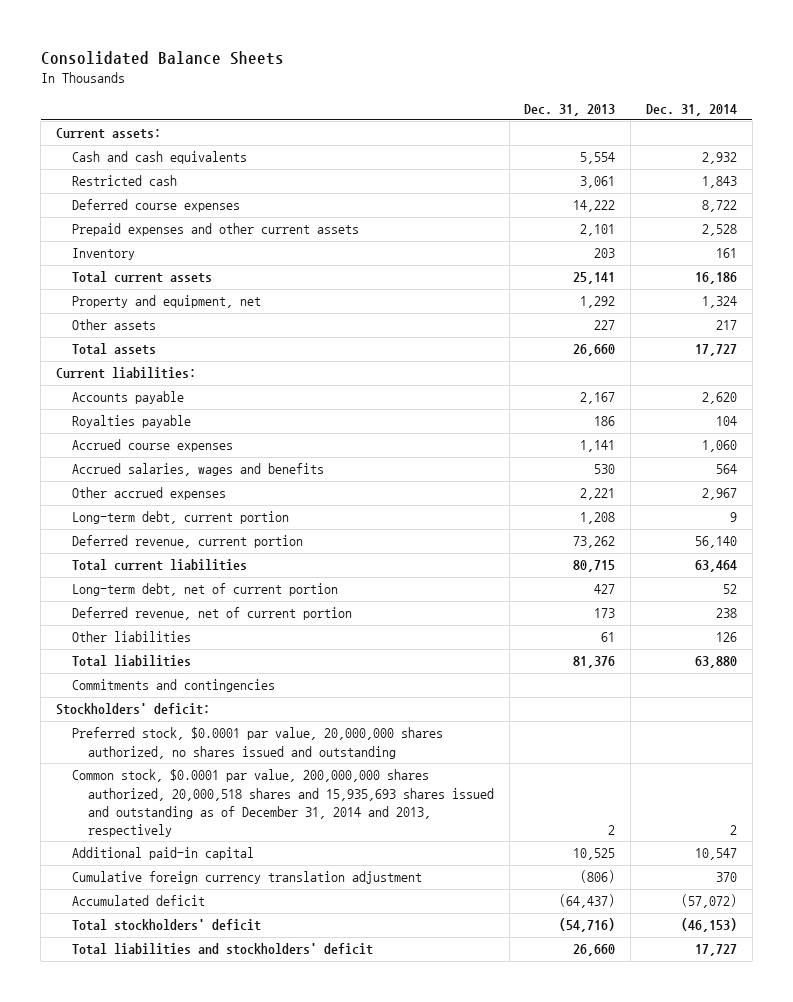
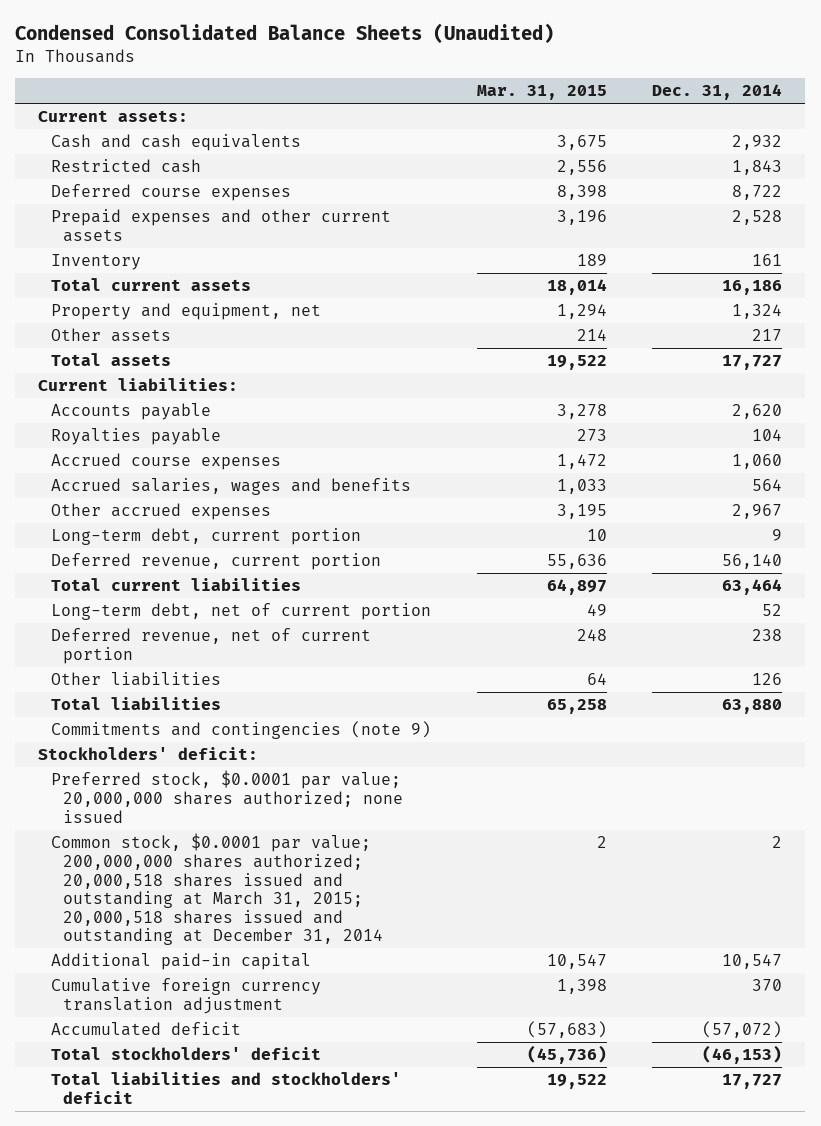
[40,50,284,65] Consolidated Balance Sheets -> [15,23,555,44] Condensed Consolidated Balance Sheets (Unaudited)
[524,103,616,116] Dec. 31, 2013 -> none
none -> [476,85,607,101] Mar. 31, 2015
[71,679,275,693] Commitments and contingencies -> [50,721,431,740] Commitments and contingencies (note 9)
[71,727,443,759] Preferred stock, $0.0001 par value, 20,000,000 shares authorized, no shares issued and outstanding -> [50,770,403,823] Preferred stock, $0.0001 par value; 20,000,000 shares authorized; none issued
[71,769,494,837] Common stock, $0.0001 par value, 200,000,000 shares authorized, 20,000,518 shares and 15,935,693 shares issued and outstanding as of December 31, 2014 and 2013, respectively -> [50,833,383,946] Common stock, $0.0001 par value; 200,000,000 shares authorized; 20,000,518 shares issued and outstanding at March 31, 2015; 20,000,518 shares issued and outstanding at December 31, 2014

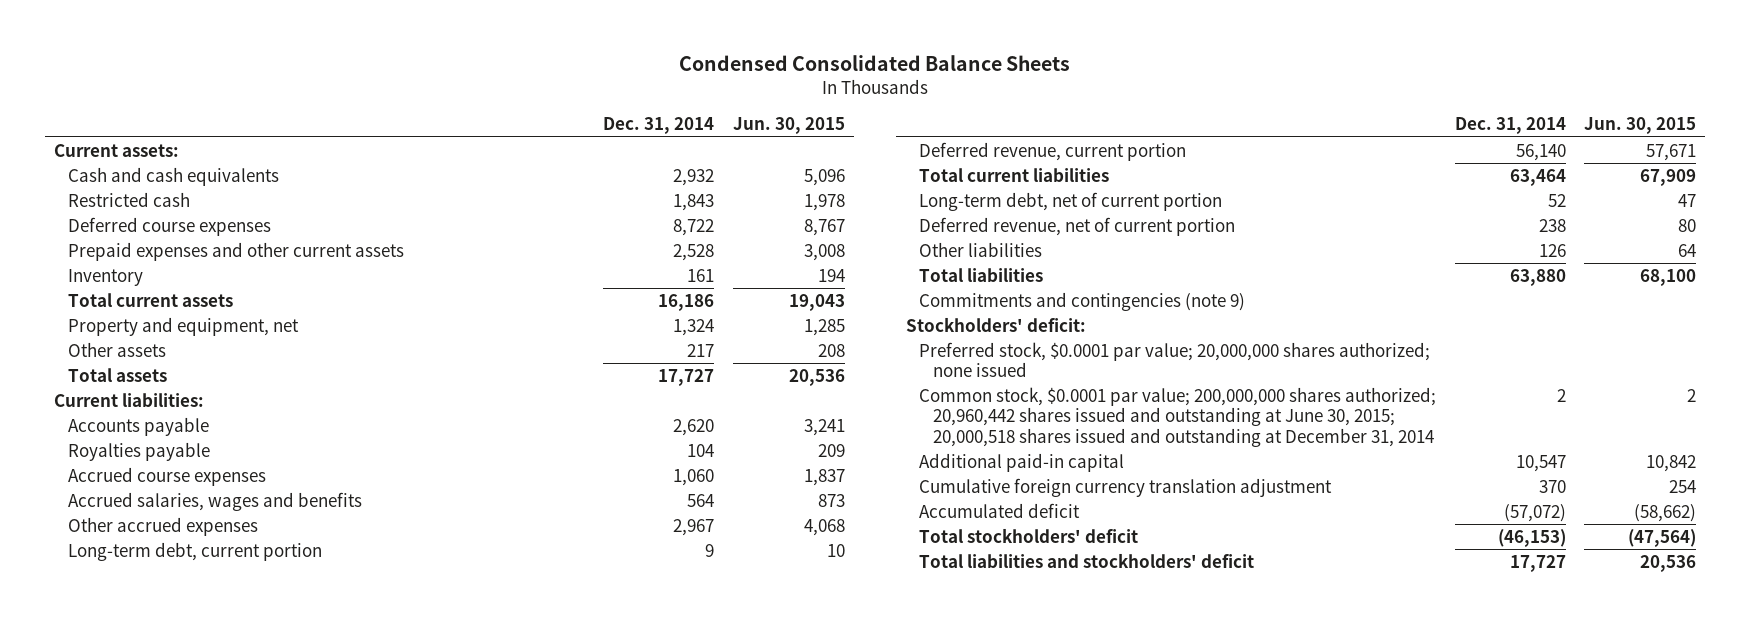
[15,23,555,44] Condensed Consolidated Balance Sheets (Unaudited) -> [679,55,1071,72] Condensed Consolidated Balance Sheets
[476,85,607,101] Mar. 31, 2015 -> none
none -> [732,117,845,135] Jun. 30, 2015
[50,833,383,946] Common stock, $0.0001 par value; 200,000,000 shares authorized; 20,000,518 shares issued and outstanding at March 31, 2015; 20,000,518 shares issued and outstanding at December 31, 2014 -> [919,386,1437,447] Common stock, $0.0001 par value; 200,000,000 shares authorized; 20,960,442 shares issued and outstanding at June 30, 2015; 20,000,518 shares issued and outstanding at December 31, 2014

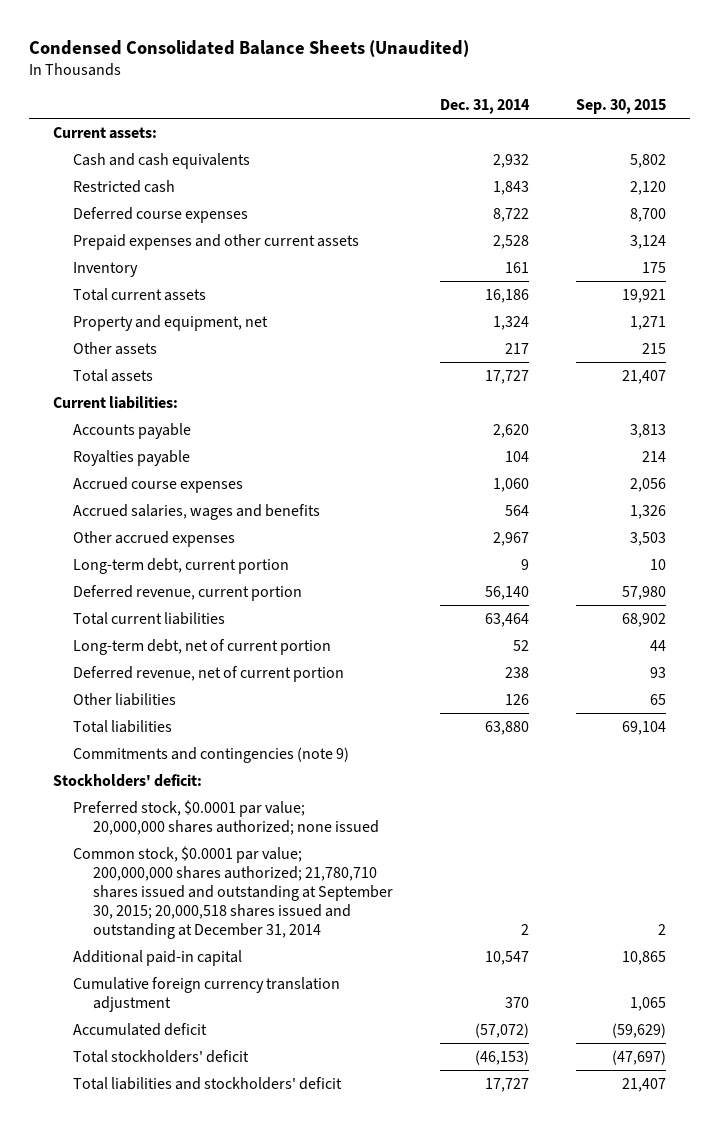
[679,55,1071,72] Condensed Consolidated Balance Sheets -> [29,39,470,57] Condensed Consolidated Balance Sheets (Unaudited)
[732,117,845,135] Jun. 30, 2015 -> none
none -> [576,99,667,115] Sep. 30, 2015
[919,386,1437,447] Common stock, $0.0001 par value; 200,000,000 shares authorized; 20,960,442 shares issued and outstanding at June 30, 2015; 20,000,518 shares issued and outstanding at December 31, 2014 -> [72,845,393,940] Common stock, $0.0001 par value; 200,000,000 shares authorized; 21,780,710 shares issued and outstanding at September 30, 2015; 20,000,518 shares issued and outstanding at December 31, 2014

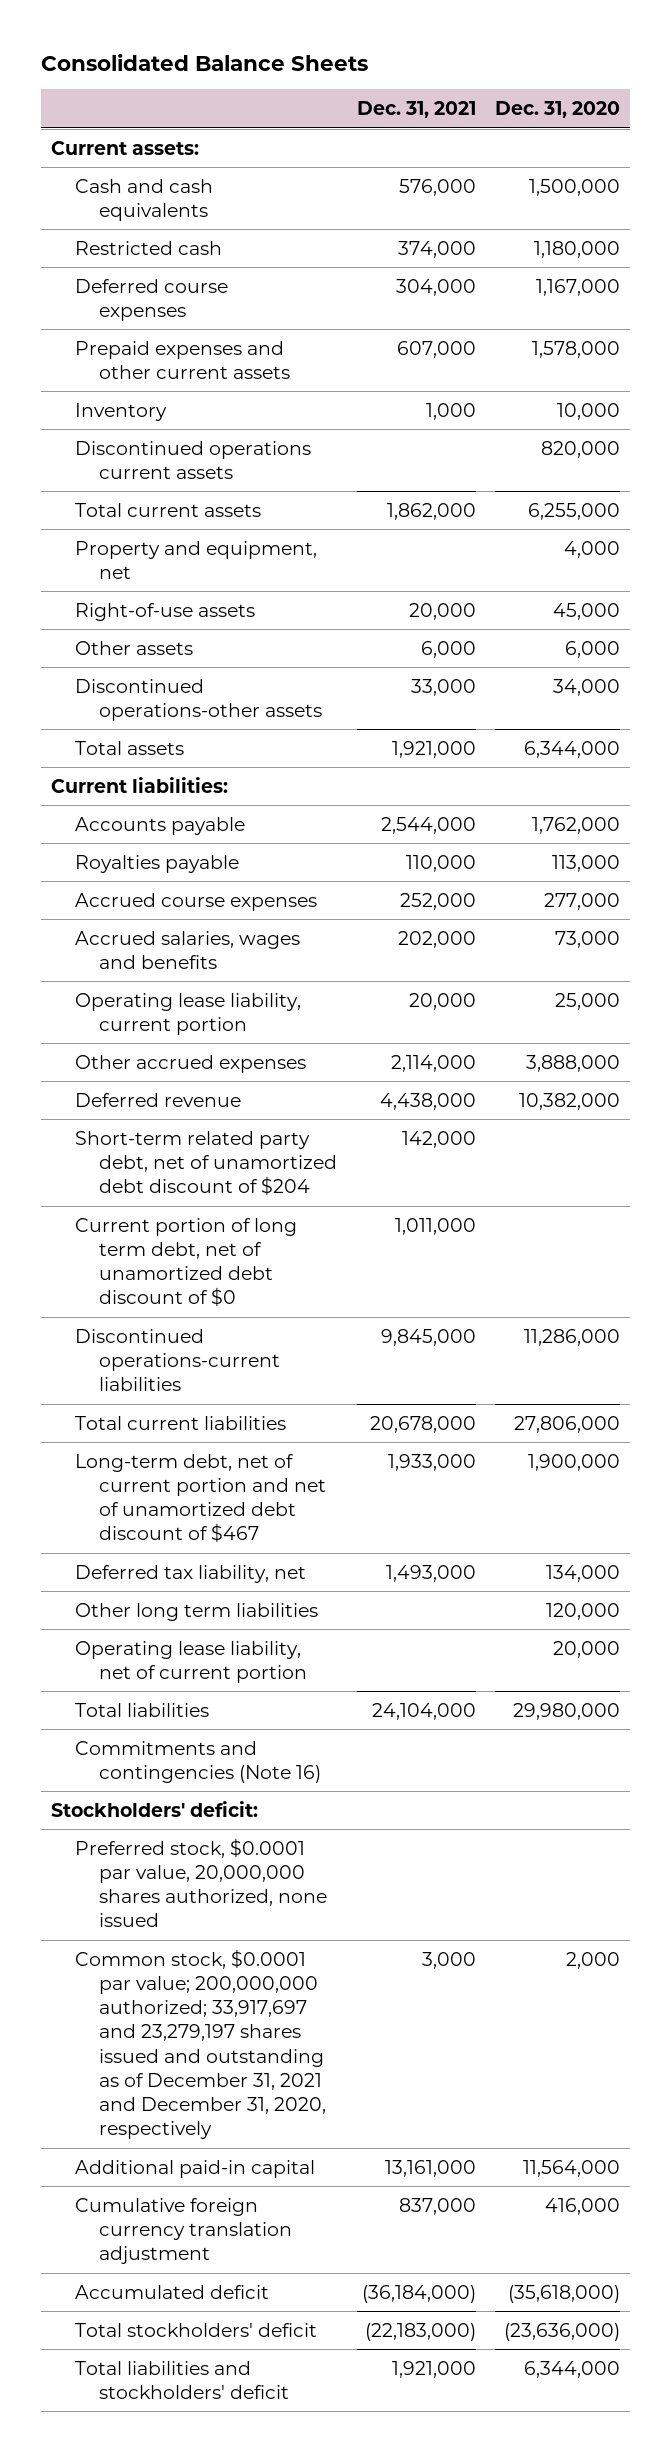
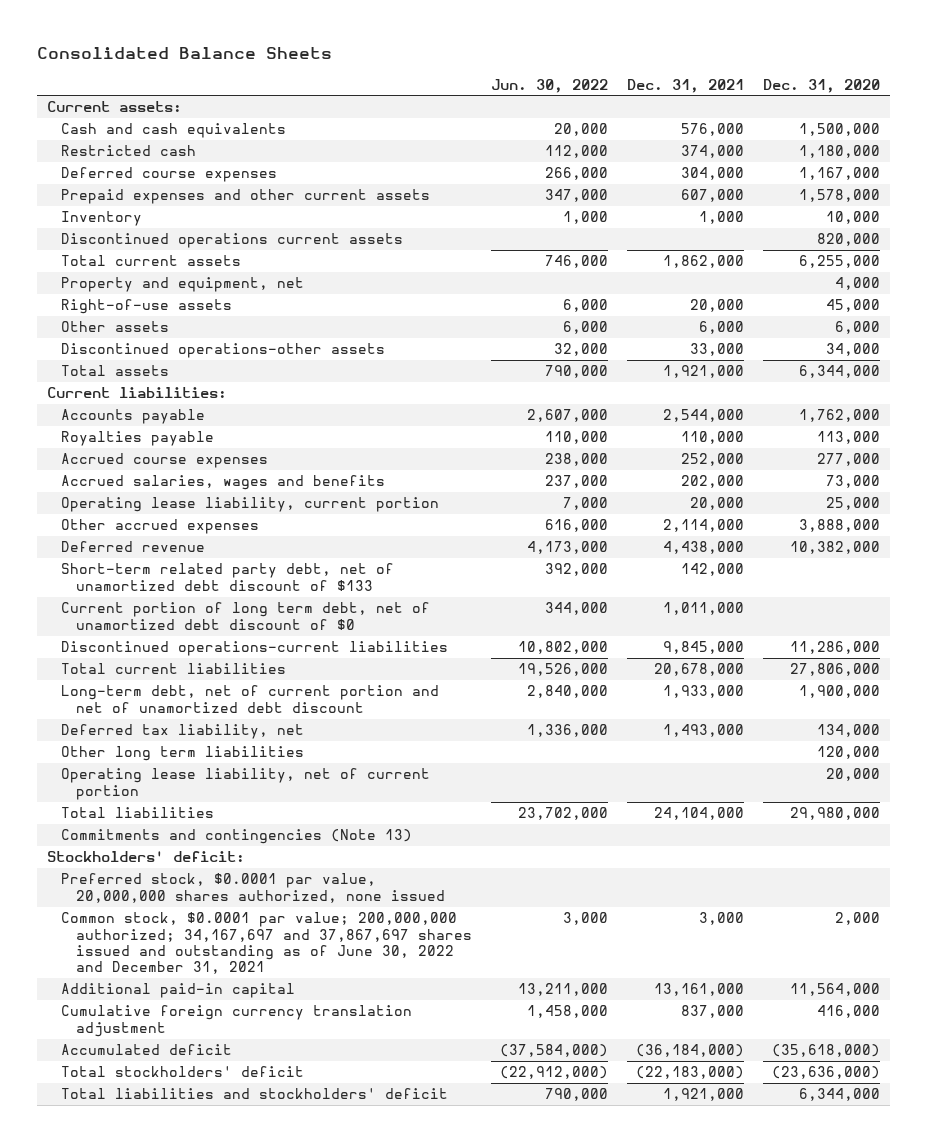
none -> [490,78,608,93] Jun. 30, 2022
[75,1130,338,1196] Short-term related party debt, net of unamortized debt discount of $204 -> [61,563,395,591] Short-term related party debt, net of unamortized debt discount of $133
[75,1453,327,1543] Long-term debt, net of current portion and net of unamortized debt discount of $467 -> [61,685,440,713] Long-term debt, net of current portion and net of unamortized debt discount
[75,1740,322,1783] Commitments and contingencies (Note 16) -> [61,829,413,845] Commitments and contingencies (Note 13)
[75,1948,327,2140] Common stock, $0.0001 par value; 200,000,000 authorized; 33,917,697 and 23,279,197 shares issued and outstanding as of December 31, 2021 and December 31, 2020, respectively -> [61,912,472,975] Common stock, $0.0001 par value; 200,000,000 authorized; 34,167,697 and 37,867,697 shares issued and outstanding as of June 30, 2022 and December 31, 2021

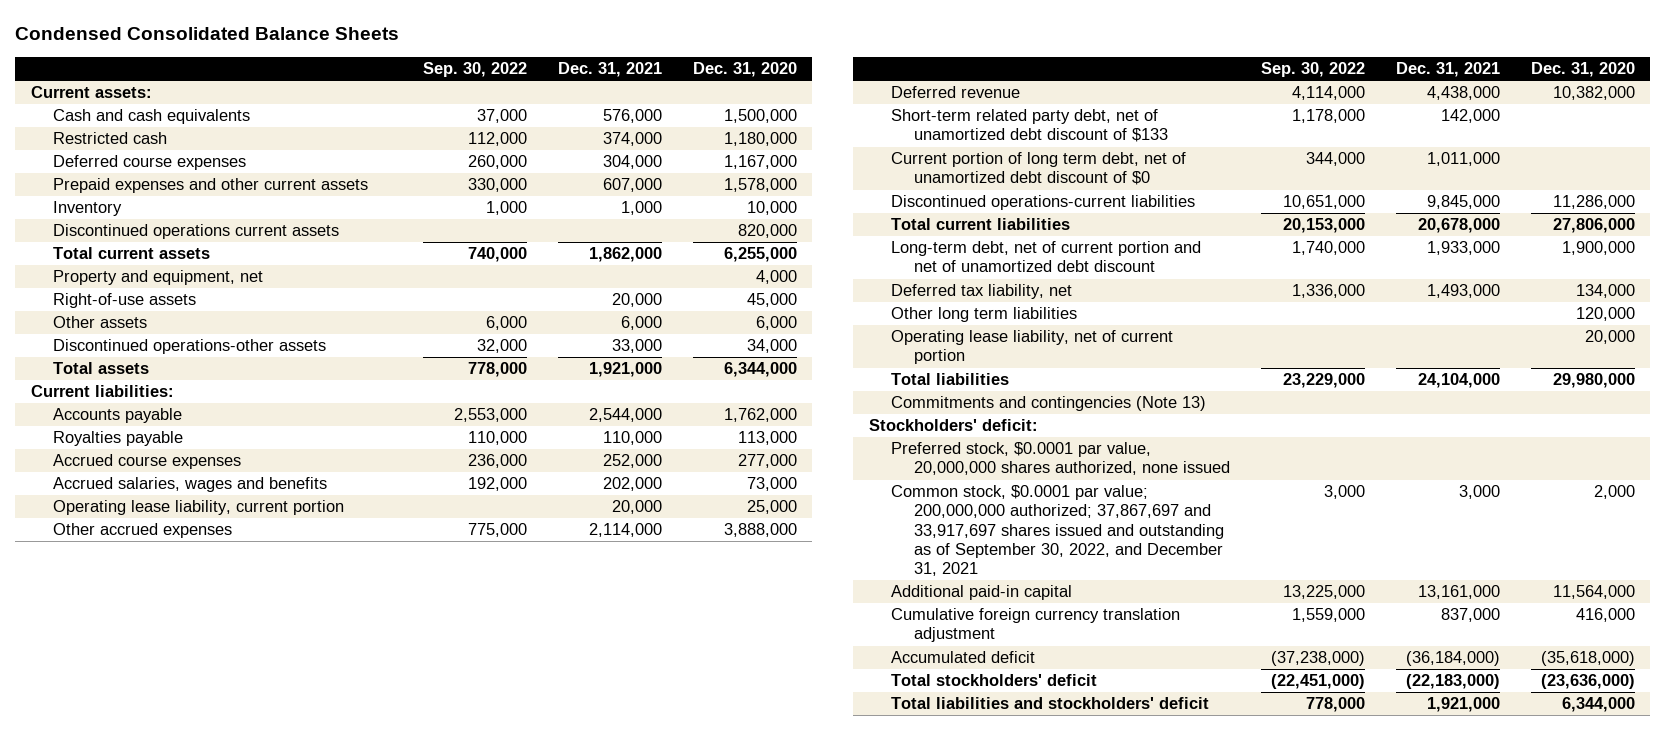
[37,47,333,60] Consolidated Balance Sheets -> [14,27,399,41] Condensed Consolidated Balance Sheets
[490,78,608,93] Jun. 30, 2022 -> none
none -> [422,62,527,78] Sep. 30, 2022
[61,912,472,975] Common stock, $0.0001 par value; 200,000,000 authorized; 34,167,697 and 37,867,697 shares issued and outstanding as of June 30, 2022 and December 31, 2021 -> [891,485,1224,576] Common stock, $0.0001 par value; 200,000,000 authorized; 37,867,697 and 33,917,697 shares issued and outstanding as of September 30, 2022, and December 31, 2021

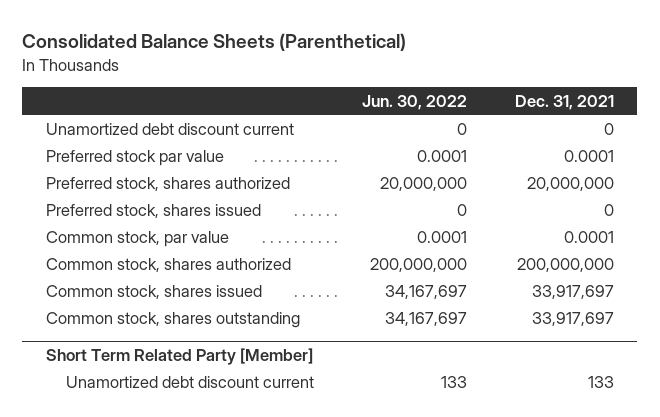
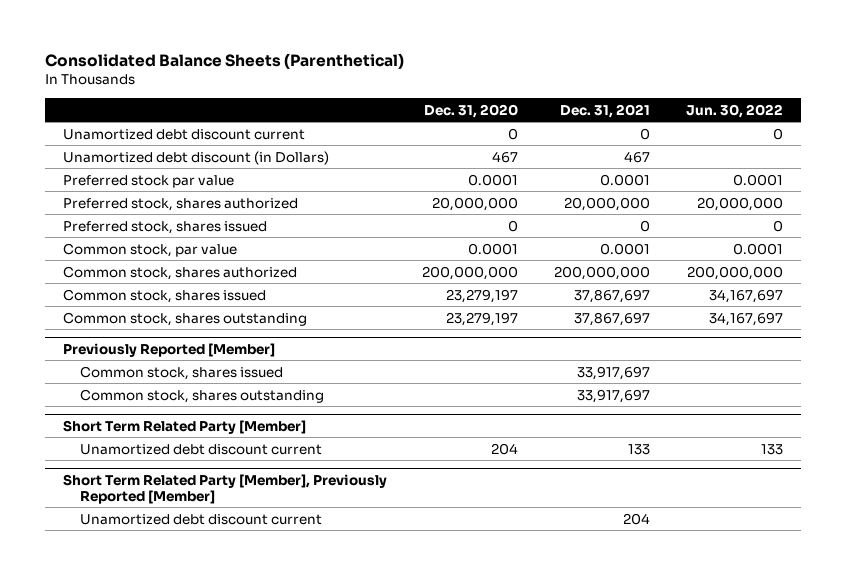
none -> [424,103,519,118] Dec. 31, 2020
none -> [62,150,329,165] Unamortized debt discount (in Dollars)
[531,284,614,299] 33,917,697 -> [574,288,651,303] 37,867,697
[531,311,614,326] 33,917,697 -> [574,311,651,326] 37,867,697
none -> [62,342,275,357] Previously Reported [Member]
none -> [79,365,283,380] Common stock, shares issued
none -> [79,388,324,403] Common stock, shares outstanding
none -> [62,473,387,504] Short Term Related Party [Member], Previously Reported [Member]
none -> [79,513,322,525] Unamortized debt discount current

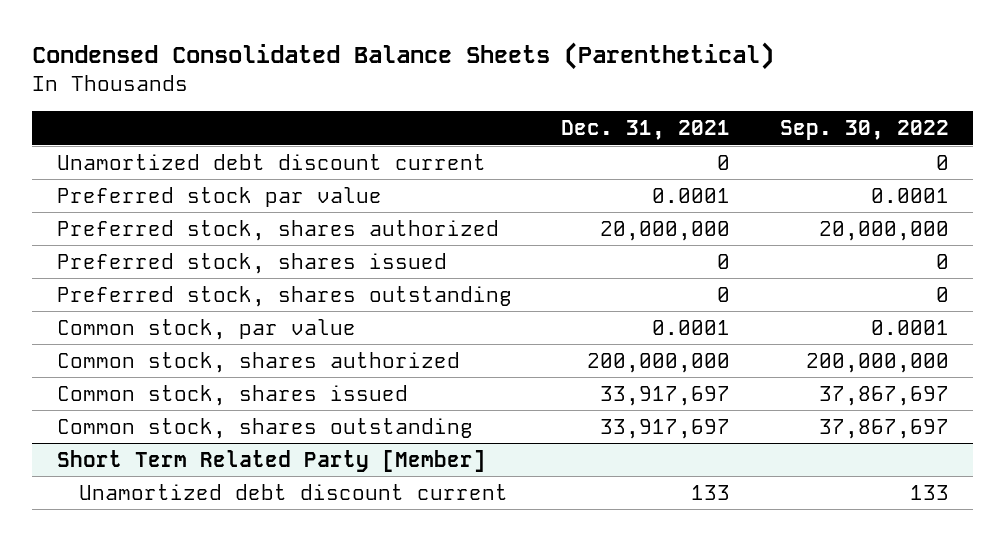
[44,52,404,69] Consolidated Balance Sheets (Parenthetical) -> [31,42,774,71] Condensed Consolidated Balance Sheets (Parenthetical)
[424,103,519,118] Dec. 31, 2020 -> none
[686,103,784,118] Jun. 30, 2022 -> none
none -> [779,120,949,141] Sep. 30, 2022
[62,150,329,165] Unamortized debt discount (in Dollars) -> none
none -> [56,285,512,307] Preferred stock, shares outstanding
[62,288,266,303] Common stock, shares issued -> none
[62,311,307,326] Common stock, shares outstanding -> none
[62,342,275,357] Previously Reported [Member] -> none
[62,473,387,504] Short Term Related Party [Member], Previously Reported [Member] -> none
[79,513,322,525] Unamortized debt discount current -> none

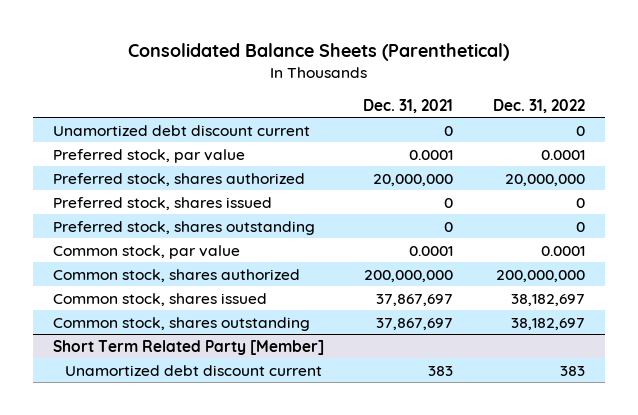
[31,42,774,71] Condensed Consolidated Balance Sheets (Parenthetical) -> [127,42,509,61] Consolidated Balance Sheets (Parenthetical)
[779,120,949,141] Sep. 30, 2022 -> none
none -> [492,98,585,113] Dec. 31, 2022
[56,186,382,207] Preferred stock par value -> [52,148,245,163] Preferred stock, par value
[600,385,731,406] 33,917,697 -> [376,293,454,306] 37,867,697
[600,418,731,439] 33,917,697 -> [376,317,454,330] 37,867,697
[691,484,731,500] 133 -> [428,365,454,376] 383

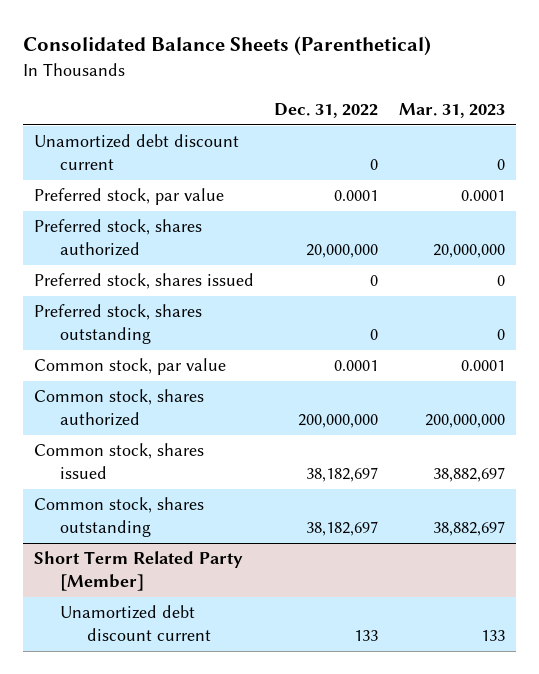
[363,98,454,113] Dec. 31, 2021 -> none
none -> [399,103,506,119] Mar. 31, 2023
[559,365,585,376] 383 -> [354,630,379,642] 133

